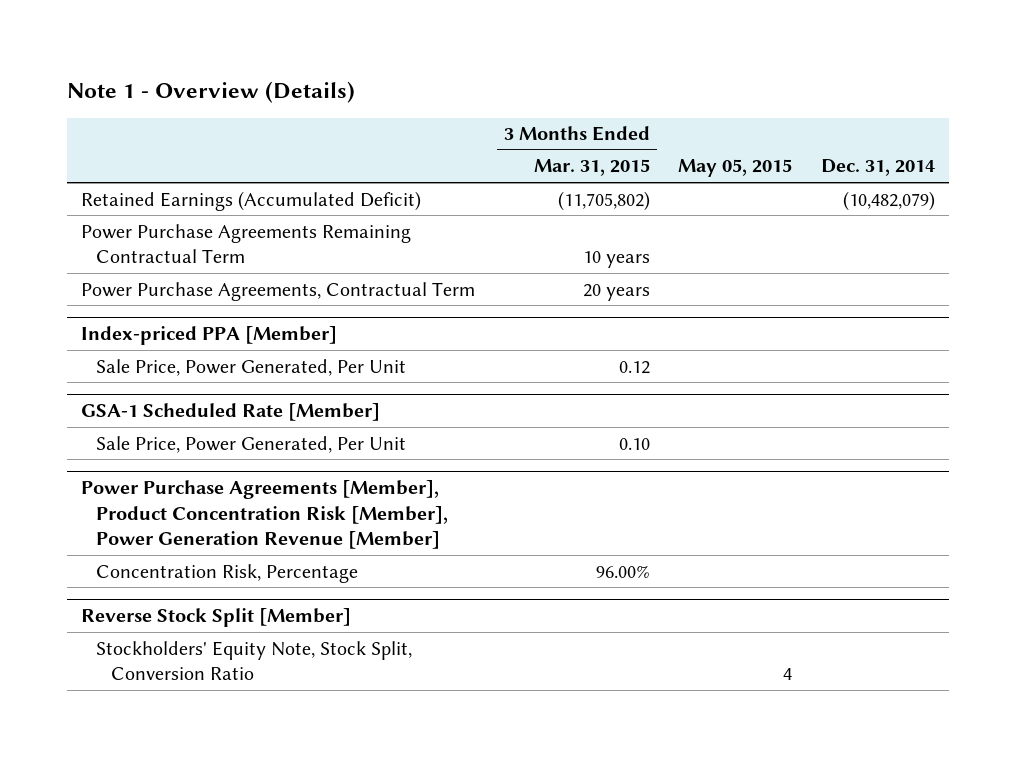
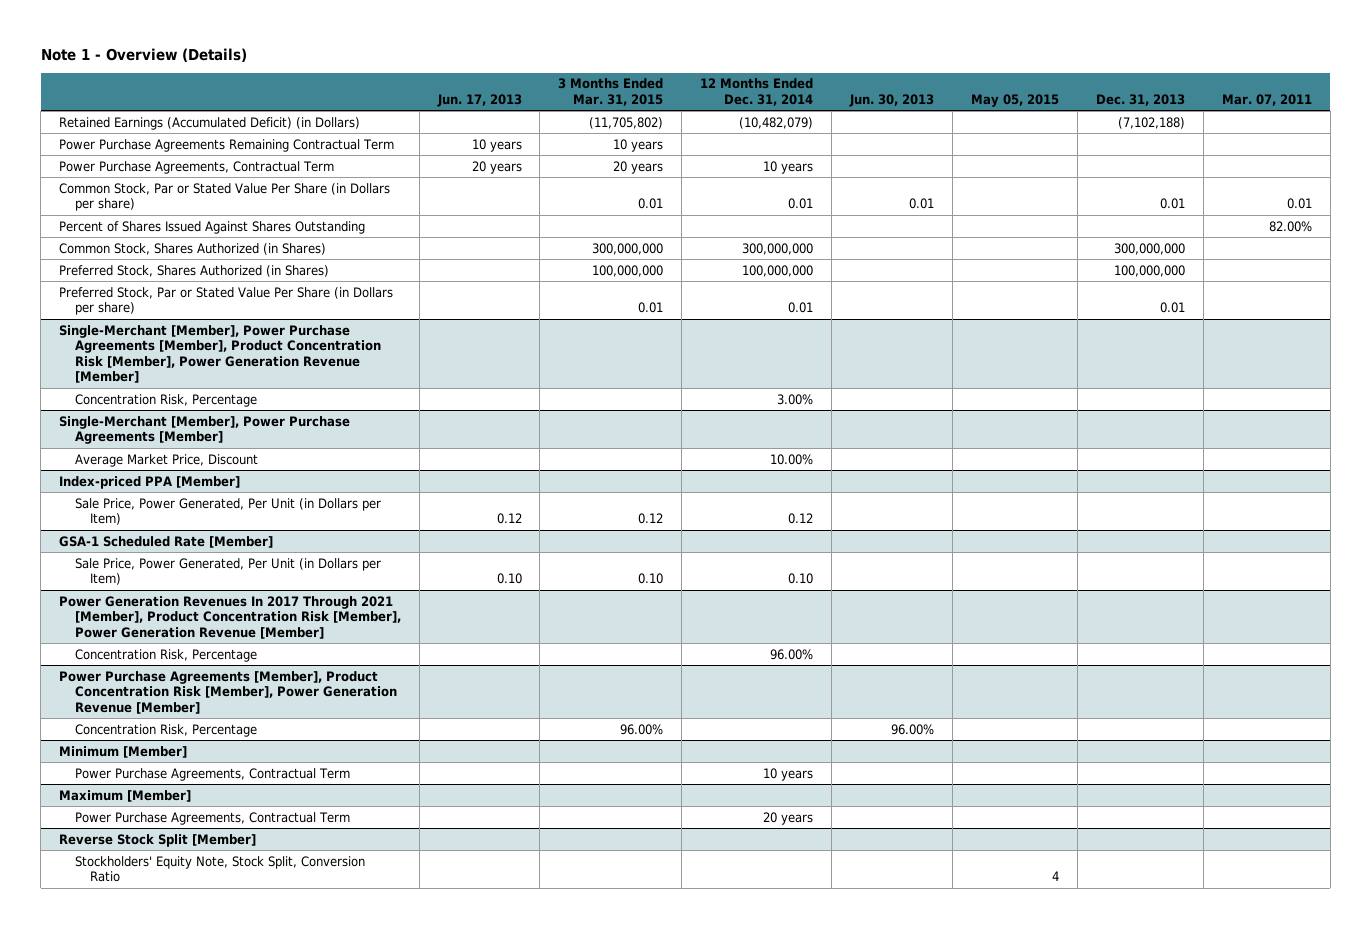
[820,159,935,177] Dec. 31, 2014 -> none
none -> [436,93,522,107] Jun. 17, 2013
none -> [700,78,814,106] 12 Months Ended Dec. 31, 2014
none -> [849,93,935,107] Jun. 30, 2013
none -> [1095,93,1185,106] Dec. 31, 2013
none -> [1221,93,1312,106] Mar. 07, 2011
[81,190,422,211] Retained Earnings (Accumulated Deficit) -> [59,116,361,130] Retained Earnings (Accumulated Deficit) (in Dollars)
none -> [59,182,391,212] Common Stock, Par or Stated Value Per Share (in Dollars per share)
none -> [59,220,366,234] Percent of Shares Issued Against Shares Outstanding
none -> [59,242,327,255] Common Stock, Shares Authorized (in Shares)
none -> [59,264,330,277] Preferred Stock, Shares Authorized (in Shares)
none -> [59,286,394,316] Preferred Stock, Par or Stated Value Per Share (in Dollars per share)
none -> [59,324,381,384] Single-Merchant [Member], Power Purchase Agreements [Member], Product Concentration Risk [Member], Power Generation Revenue [Member]
none -> [74,393,257,407] Concentration Risk, Percentage
none -> [59,415,351,445] Single-Merchant [Member], Power Purchase Agreements [Member]
none -> [74,453,258,467] Average Market Price, Discount
[95,358,406,376] Sale Price, Power Generated, Per Unit -> [74,497,381,526] Sale Price, Power Generated, Per Unit (in Dollars per Item)
[95,435,406,453] Sale Price, Power Generated, Per Unit -> [74,557,381,586] Sale Price, Power Generated, Per Unit (in Dollars per Item)
none -> [59,595,401,639] Power Generation Revenues In 2017 Through 2021 [Member], Product Concentration Risk [Member], Power Generation Revenue [Member]
none -> [74,648,257,662] Concentration Risk, Percentage
none -> [59,745,188,758] Minimum [Member]
none -> [74,767,350,781] Power Purchase Agreements, Contractual Term
none -> [59,789,192,802] Maximum [Member]
none -> [74,811,350,825] Power Purchase Agreements, Contractual Term

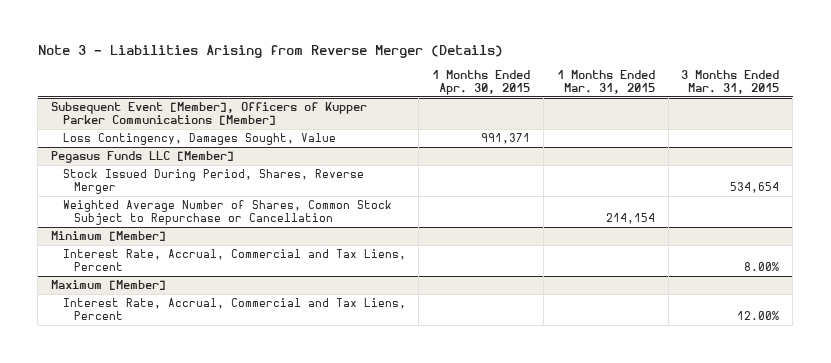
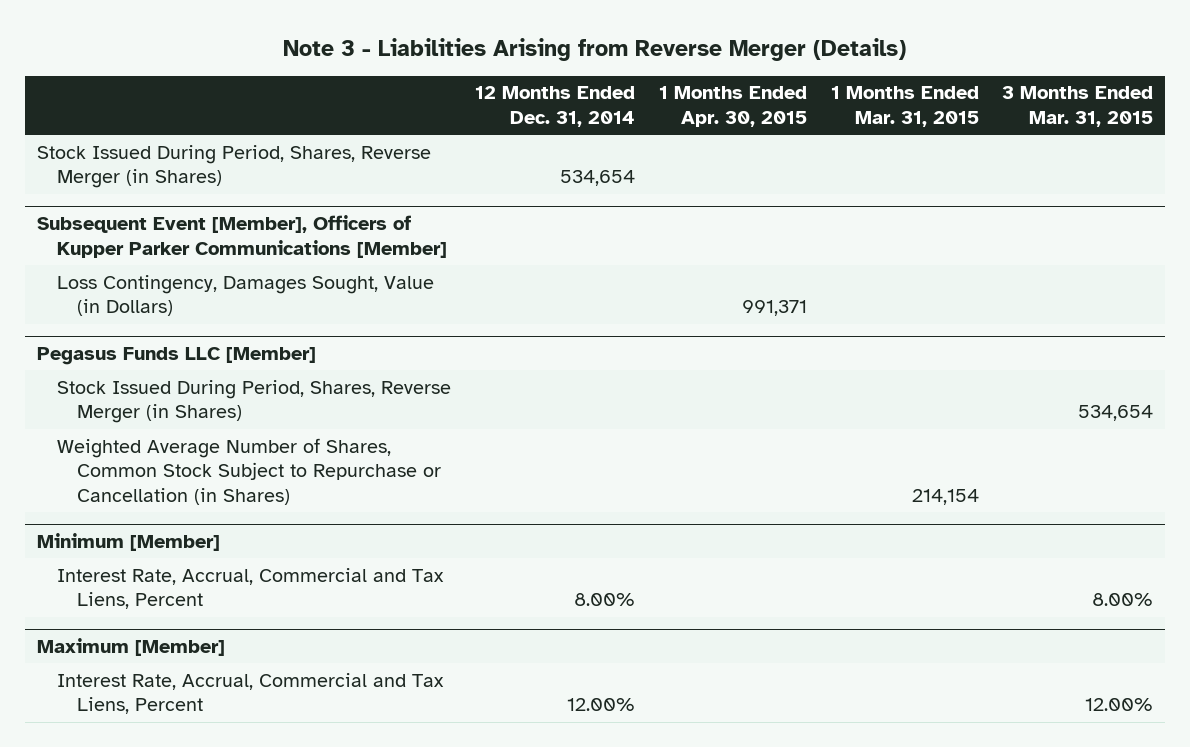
none -> [474,86,635,128] 12 Months Ended Dec. 31, 2014
none -> [36,144,431,189] Stock Issued During Period, Shares, Reverse Merger (in Shares)
[62,133,336,146] Loss Contingency, Damages Sought, Value -> [56,274,434,317] Loss Contingency, Damages Sought, Value (in Dollars)
[62,169,364,195] Stock Issued During Period, Shares, Reverse Merger -> [56,379,451,424] Stock Issued During Period, Shares, Reverse Merger (in Shares)
[62,200,392,226] Weighted Average Number of Shares, Common Stock Subject to Repurchase or Cancellation -> [56,437,441,506] Weighted Average Number of Shares, Common Stock Subject to Repurchase or Cancellation (in Shares)

